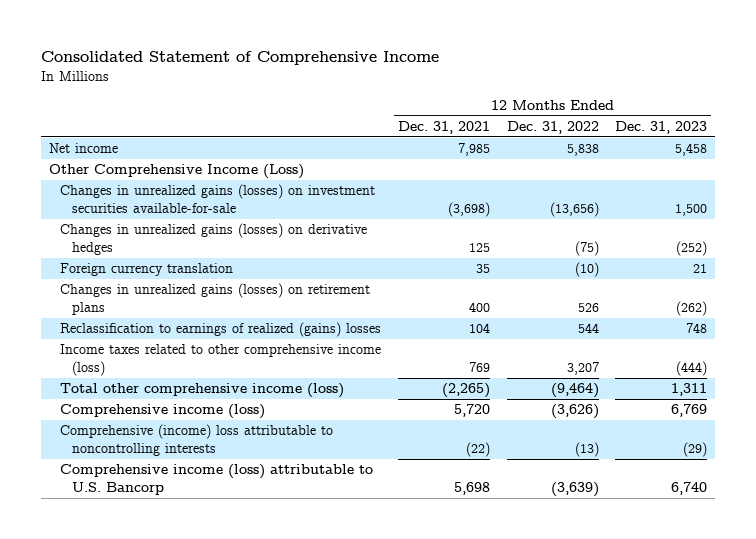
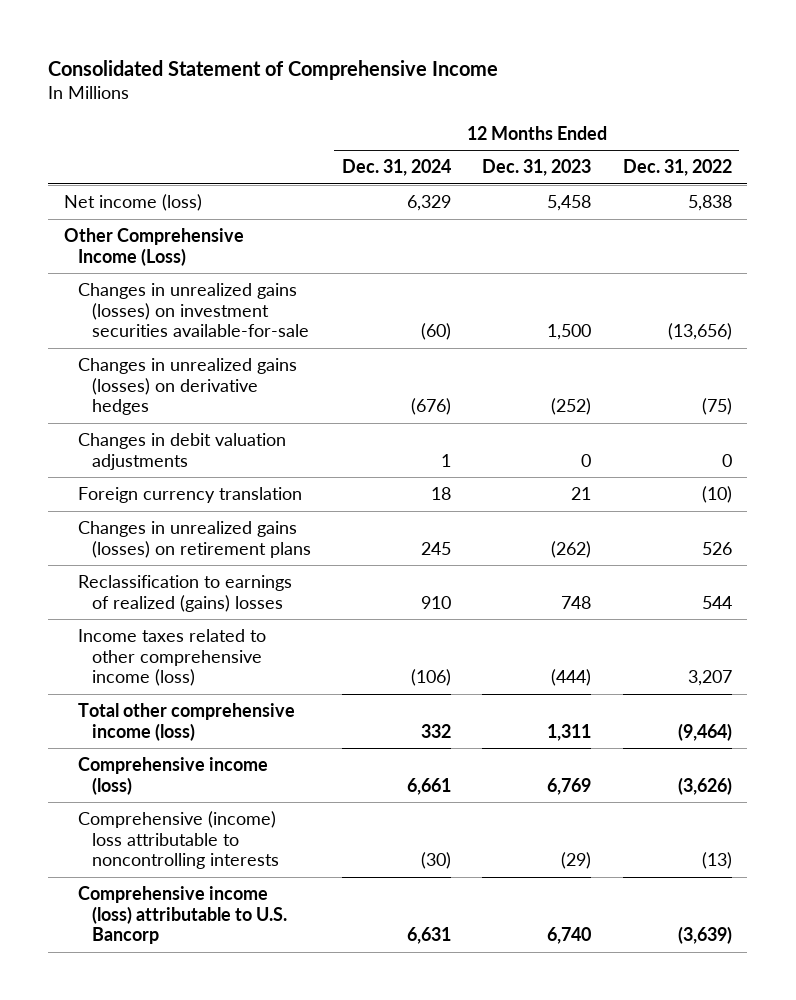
[398,120,491,134] Dec. 31, 2021 -> none
none -> [342,159,452,177] Dec. 31, 2024
[49,143,119,154] Net income -> [63,194,202,212] Net income (loss)
none -> [77,433,286,470] Changes in debit valuation adjustments

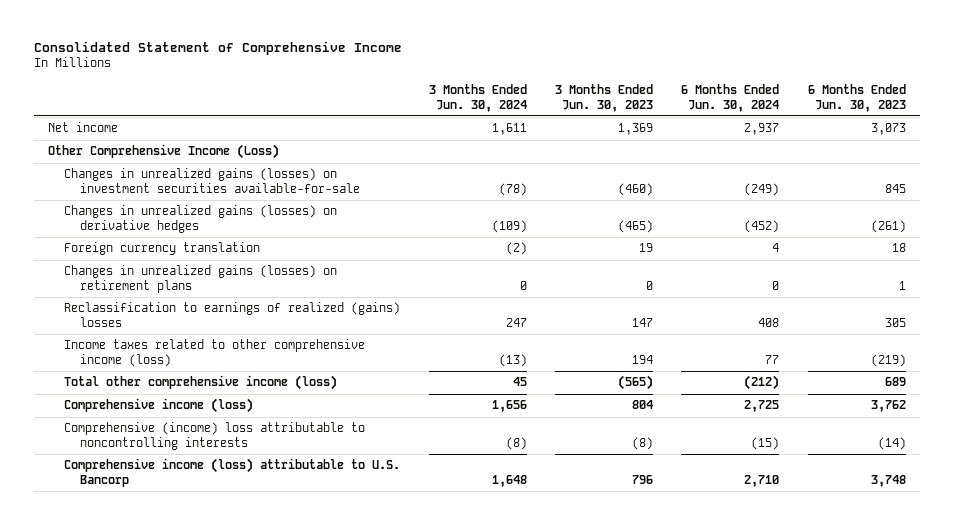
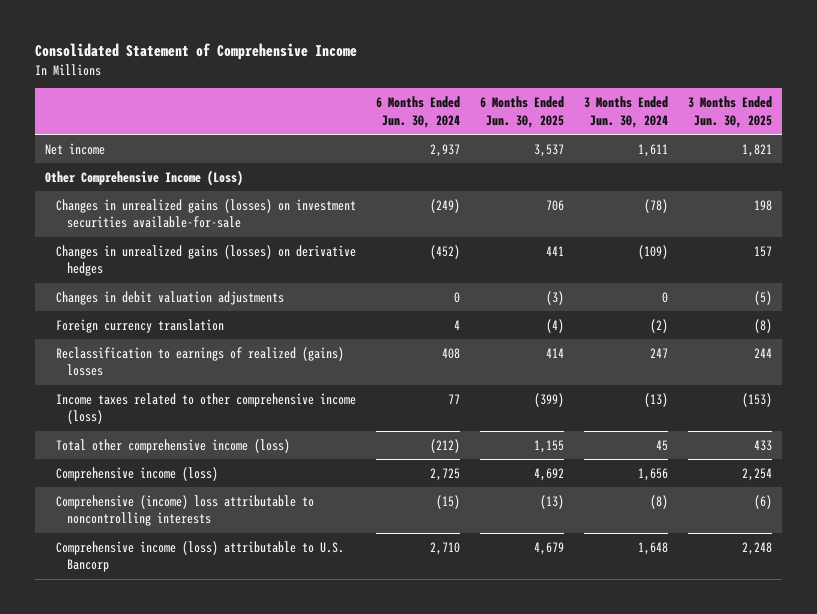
[554,84,653,112] 3 Months Ended Jun. 30, 2023 -> none
[807,84,906,112] 6 Months Ended Jun. 30, 2023 -> none
none -> [480,96,565,128] 6 Months Ended Jun. 30, 2025
none -> [688,96,773,128] 3 Months Ended Jun. 30, 2025
none -> [56,290,285,305] Changes in debit valuation adjustments
[64,265,338,293] Changes in unrealized gains (losses) on retirement plans -> none

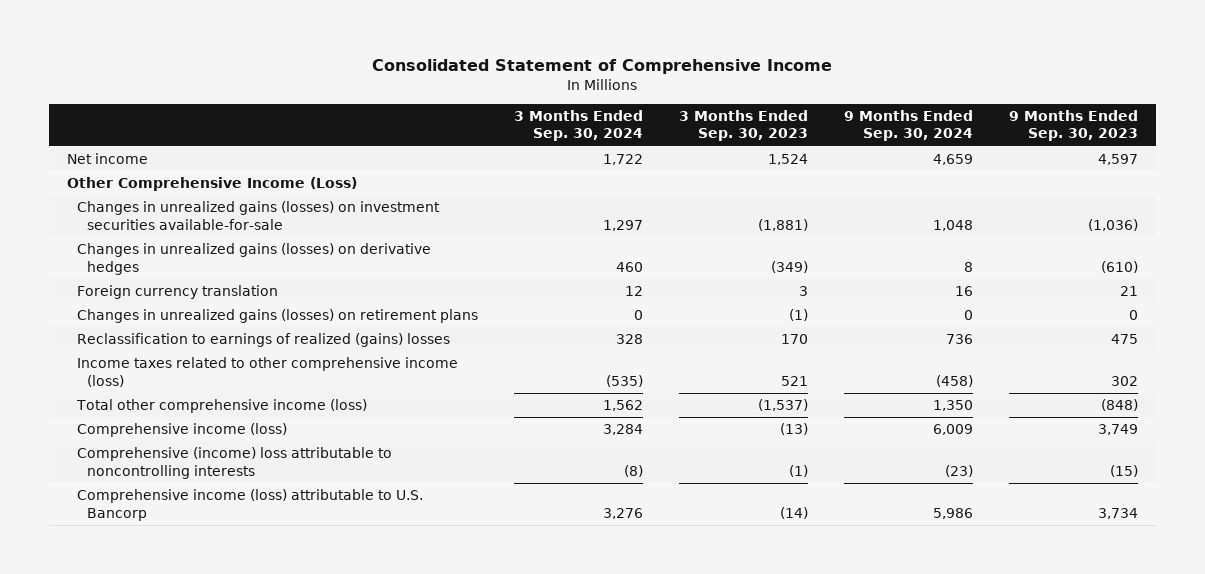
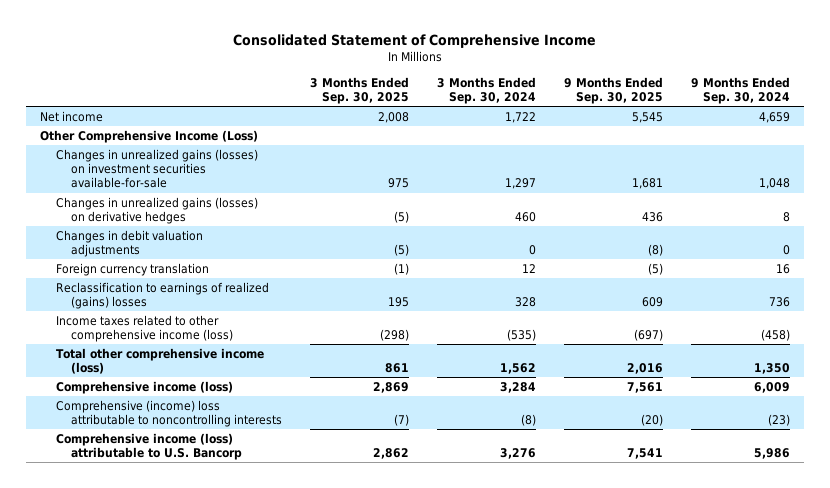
[678,110,808,142] 3 Months Ended Sep. 30, 2023 -> none
[1009,110,1139,142] 9 Months Ended Sep. 30, 2023 -> none
none -> [310,77,410,105] 3 Months Ended Sep. 30, 2025
none -> [563,77,663,105] 9 Months Ended Sep. 30, 2025
none -> [55,229,203,258] Changes in debit valuation adjustments
[76,309,478,324] Changes in unrealized gains (losses) on retirement plans -> none

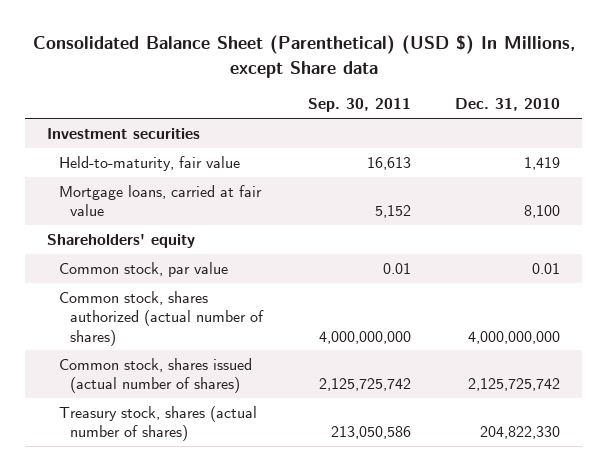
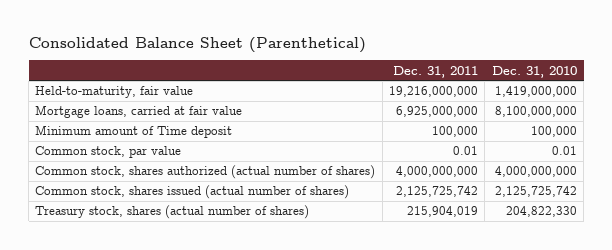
[32,35,575,78] Consolidated Balance Sheet (Parenthetical) (USD $) In Millions, except Share data -> [28,36,366,53] Consolidated Balance Sheet (Parenthetical)
[307,98,411,113] Sep. 30, 2011 -> none
none -> [393,65,479,78] Dec. 31, 2011
[47,127,201,139] Investment securities -> none
[47,233,196,248] Shareholders' equity -> none
[523,156,560,170] 1,419 -> [494,86,577,98] 1,419,000,000
[523,205,560,219] 8,100 -> [494,106,577,118] 8,100,000,000
none -> [35,125,233,139] Minimum amount of Time deposit

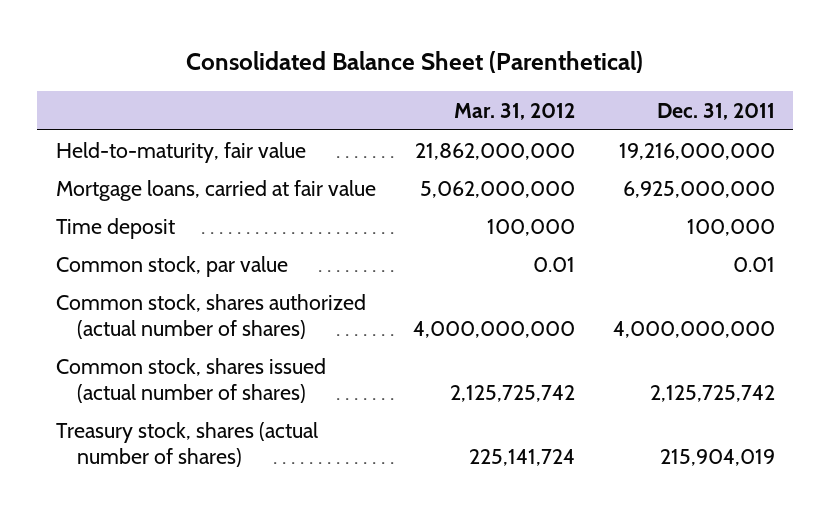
[491,65,577,78] Dec. 31, 2010 -> none
none -> [454,103,576,121] Mar. 31, 2012
[35,125,233,139] Minimum amount of Time deposit -> [55,217,175,239] Time deposit

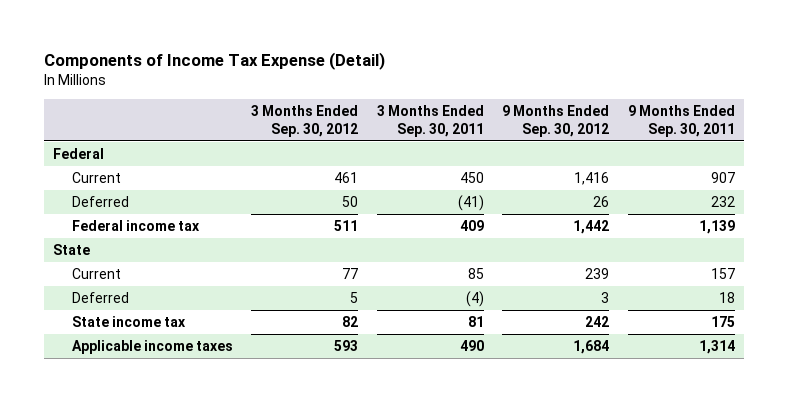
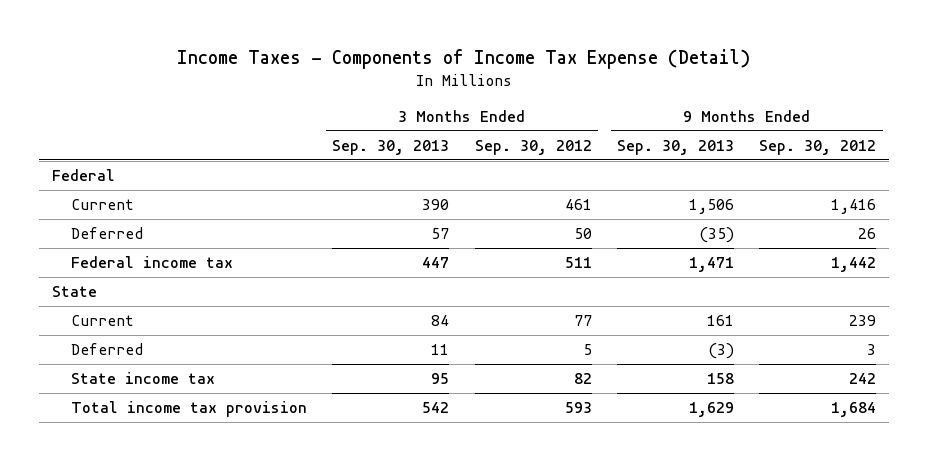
[43,51,385,70] Components of Income Tax Expense (Detail) -> [176,49,750,70] Income Taxes - Components of Income Tax Expense (Detail)
[376,105,484,137] 3 Months Ended Sep. 30, 2011 -> none
[627,105,735,137] 9 Months Ended Sep. 30, 2011 -> none
none -> [332,139,450,155] Sep. 30, 2013
none -> [616,139,734,155] Sep. 30, 2013
[71,340,233,355] Applicable income taxes -> [70,400,307,417] Total income tax provision

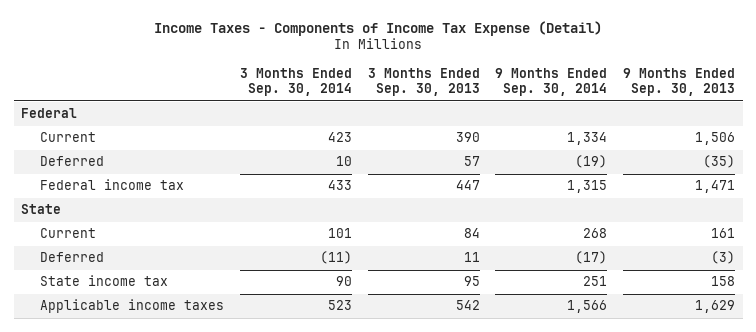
[474,139,592,155] Sep. 30, 2012 -> none
[759,139,877,155] Sep. 30, 2012 -> none
none -> [239,68,352,97] 3 Months Ended Sep. 30, 2014
none -> [495,68,608,97] 9 Months Ended Sep. 30, 2014
[70,400,307,417] Total income tax provision -> [40,299,225,314] Applicable income taxes

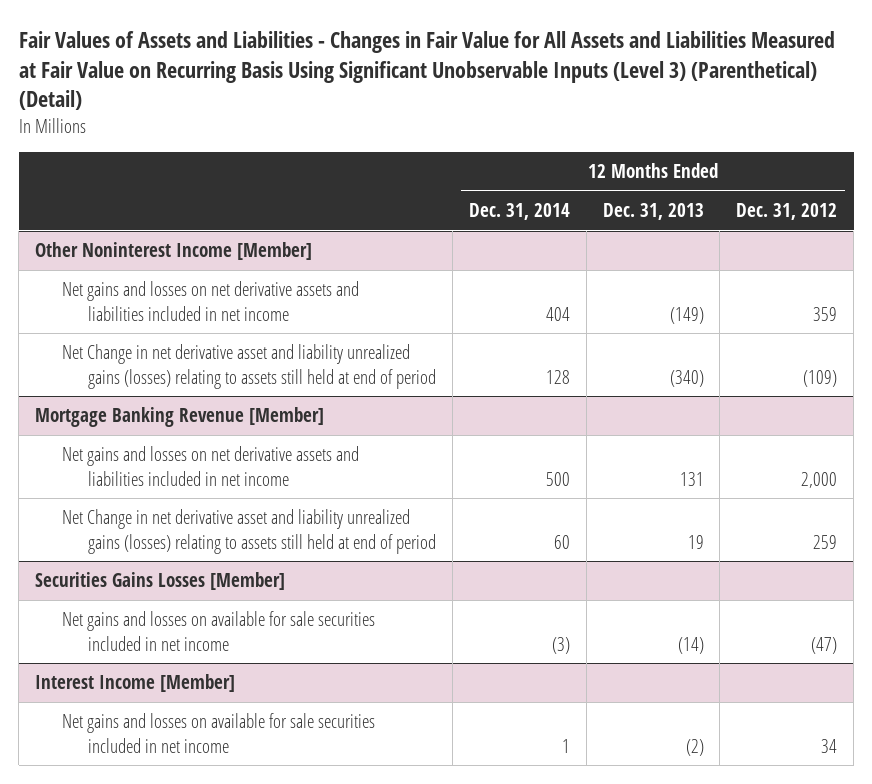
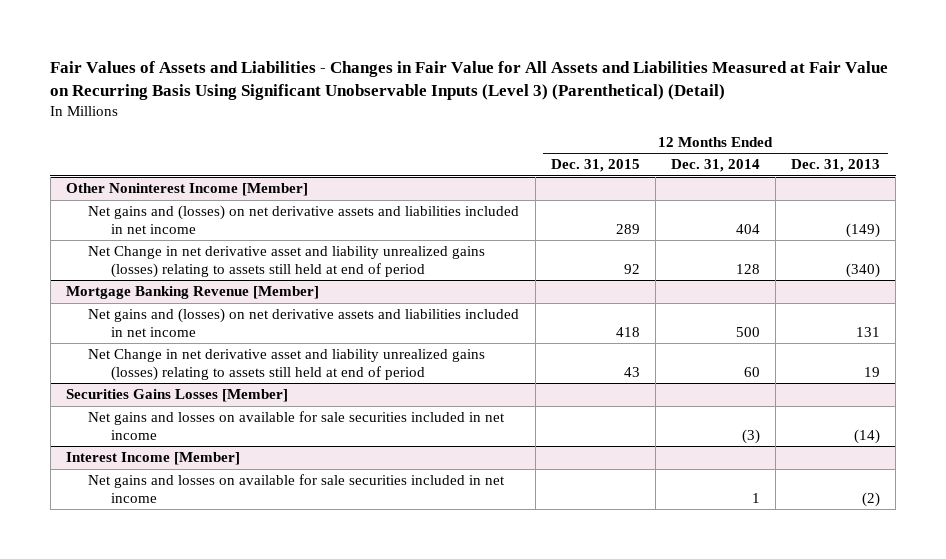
[736,202,838,220] Dec. 31, 2012 -> none
none -> [550,159,640,173] Dec. 31, 2015
[61,281,359,321] Net gains and losses on net derivative assets and liabilities included in net income -> [88,205,520,234] Net gains and (losses) on net derivative assets and liabilities included in net income
[61,446,359,486] Net gains and losses on net derivative assets and liabilities included in net income -> [88,308,520,337] Net gains and (losses) on net derivative assets and liabilities included in net income

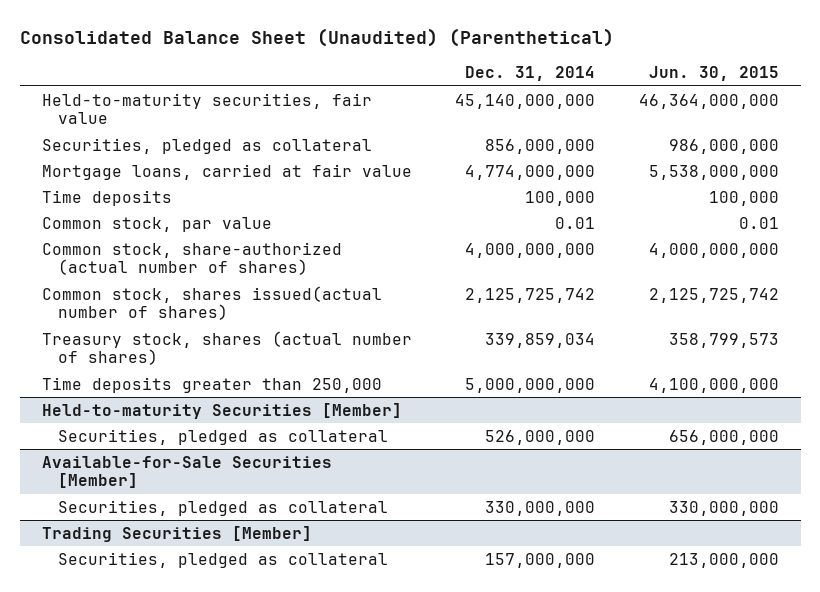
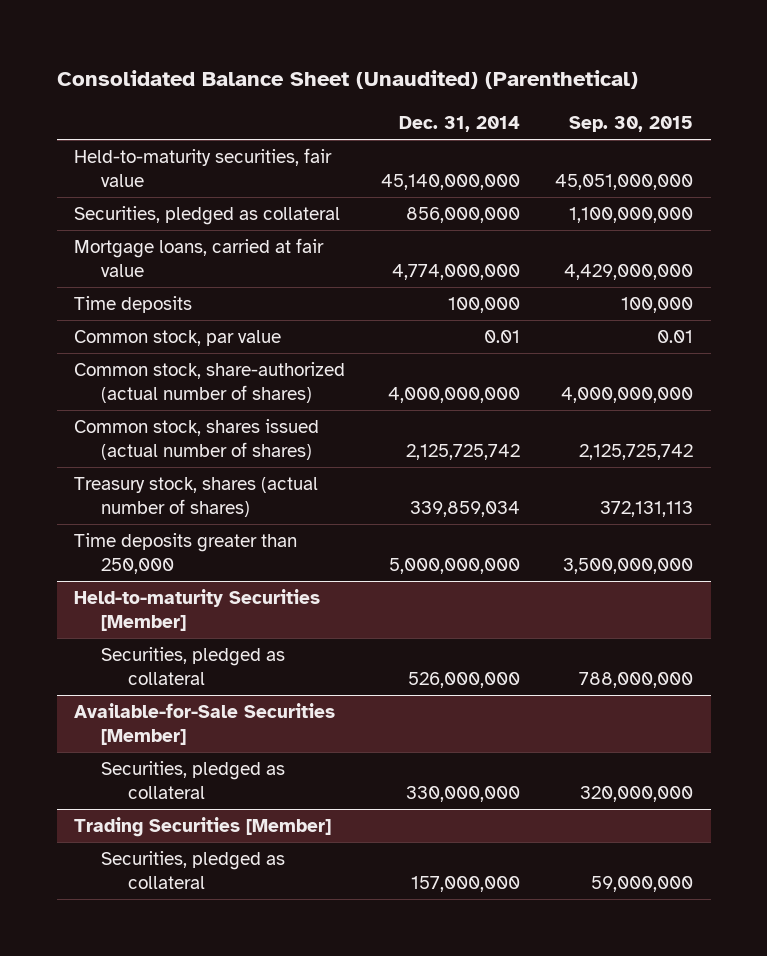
[648,65,779,81] Jun. 30, 2015 -> none
none -> [568,115,693,132] Sep. 30, 2015
[41,285,382,321] Common stock, shares issued(actual number of shares) -> [74,419,320,460] Common stock, shares issued (actual number of shares)

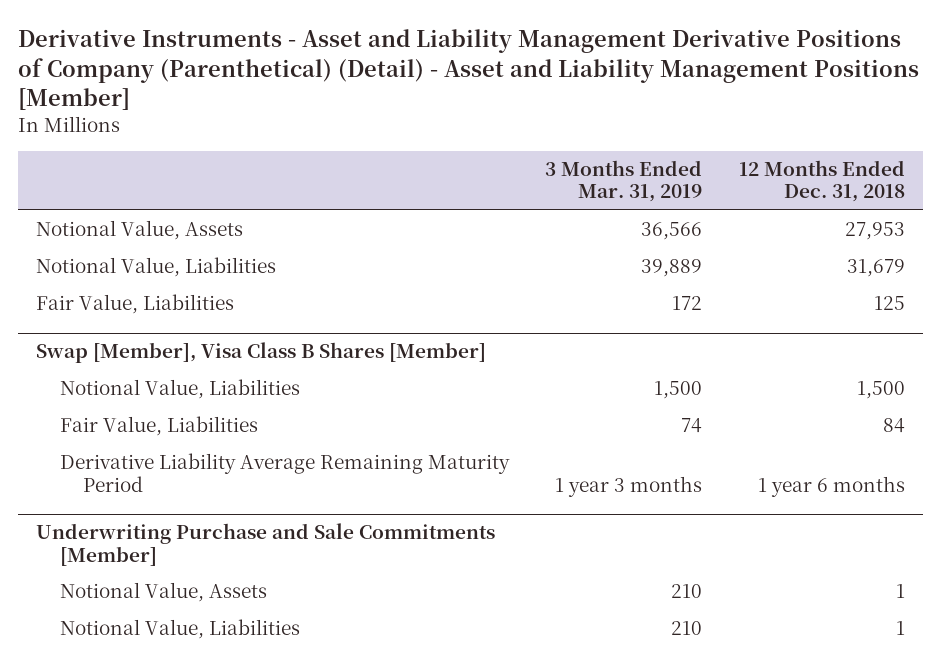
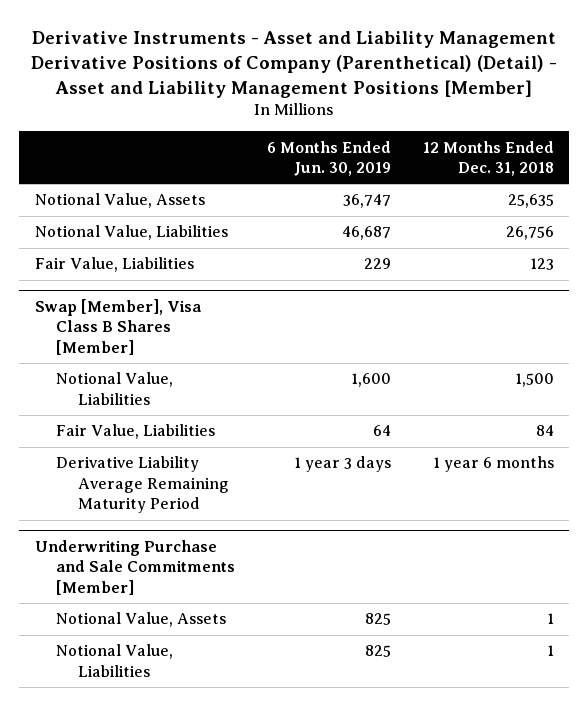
[545,159,703,203] 3 Months Ended Mar. 31, 2019 -> none
none -> [266,140,391,177] 6 Months Ended Jun. 30, 2019
[845,222,906,241] 27,953 -> [507,194,554,209] 25,635
[847,259,906,278] 31,679 -> [505,226,554,241] 26,756
[874,296,906,311] 125 -> [529,258,554,271] 123

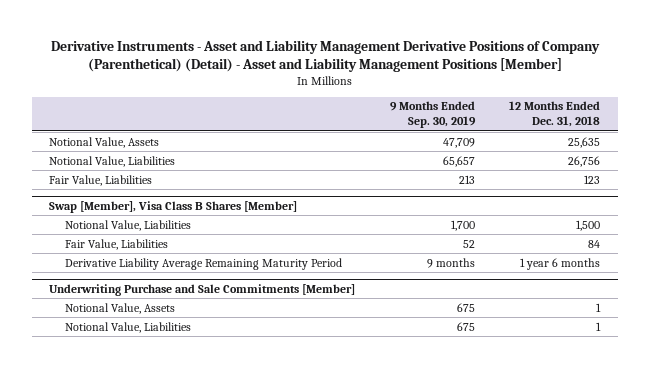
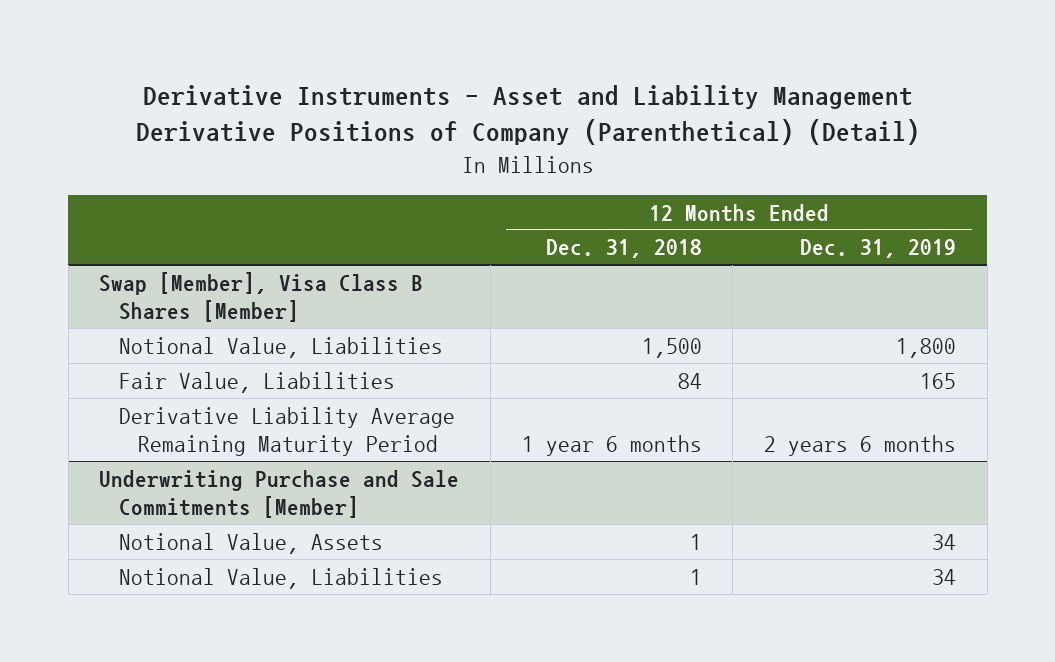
[50,39,600,72] Derivative Instruments - Asset and Liability Management Derivative Positions of Company (Parenthetical) (Detail) - Asset and Liability Management Positions [Member] -> [135,85,920,146] Derivative Instruments - Asset and Liability Management Derivative Positions of Company (Parenthetical) (Detail)
[389,101,476,129] 9 Months Ended Sep. 30, 2019 -> none
none -> [800,239,957,259] Dec. 31, 2019
[49,136,160,148] Notional Value, Assets -> none
[49,155,176,167] Notional Value, Liabilities -> none
[49,174,153,186] Fair Value, Liabilities -> none

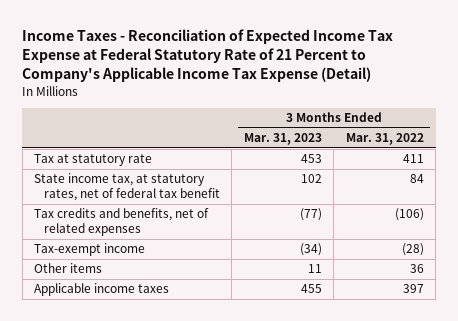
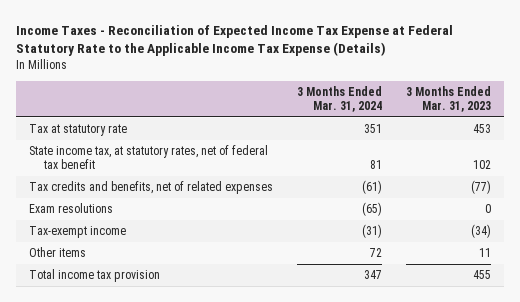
[22,29,394,83] Income Taxes - Reconciliation of Expected Income Tax Expense at Federal Statutory Rate of 21 Percent to Company's Applicable Income Tax Expense (Detail) -> [16,24,454,56] Income Taxes - Reconciliation of Expected Income Tax Expense at Federal Statutory Rate to the Applicable Income Tax Expense (Details)
[345,133,424,146] Mar. 31, 2022 -> none
none -> [297,85,383,112] 3 Months Ended Mar. 31, 2024
none -> [28,203,113,214] Exam resolutions
[34,283,170,297] Applicable income taxes -> [28,269,160,283] Total income tax provision

